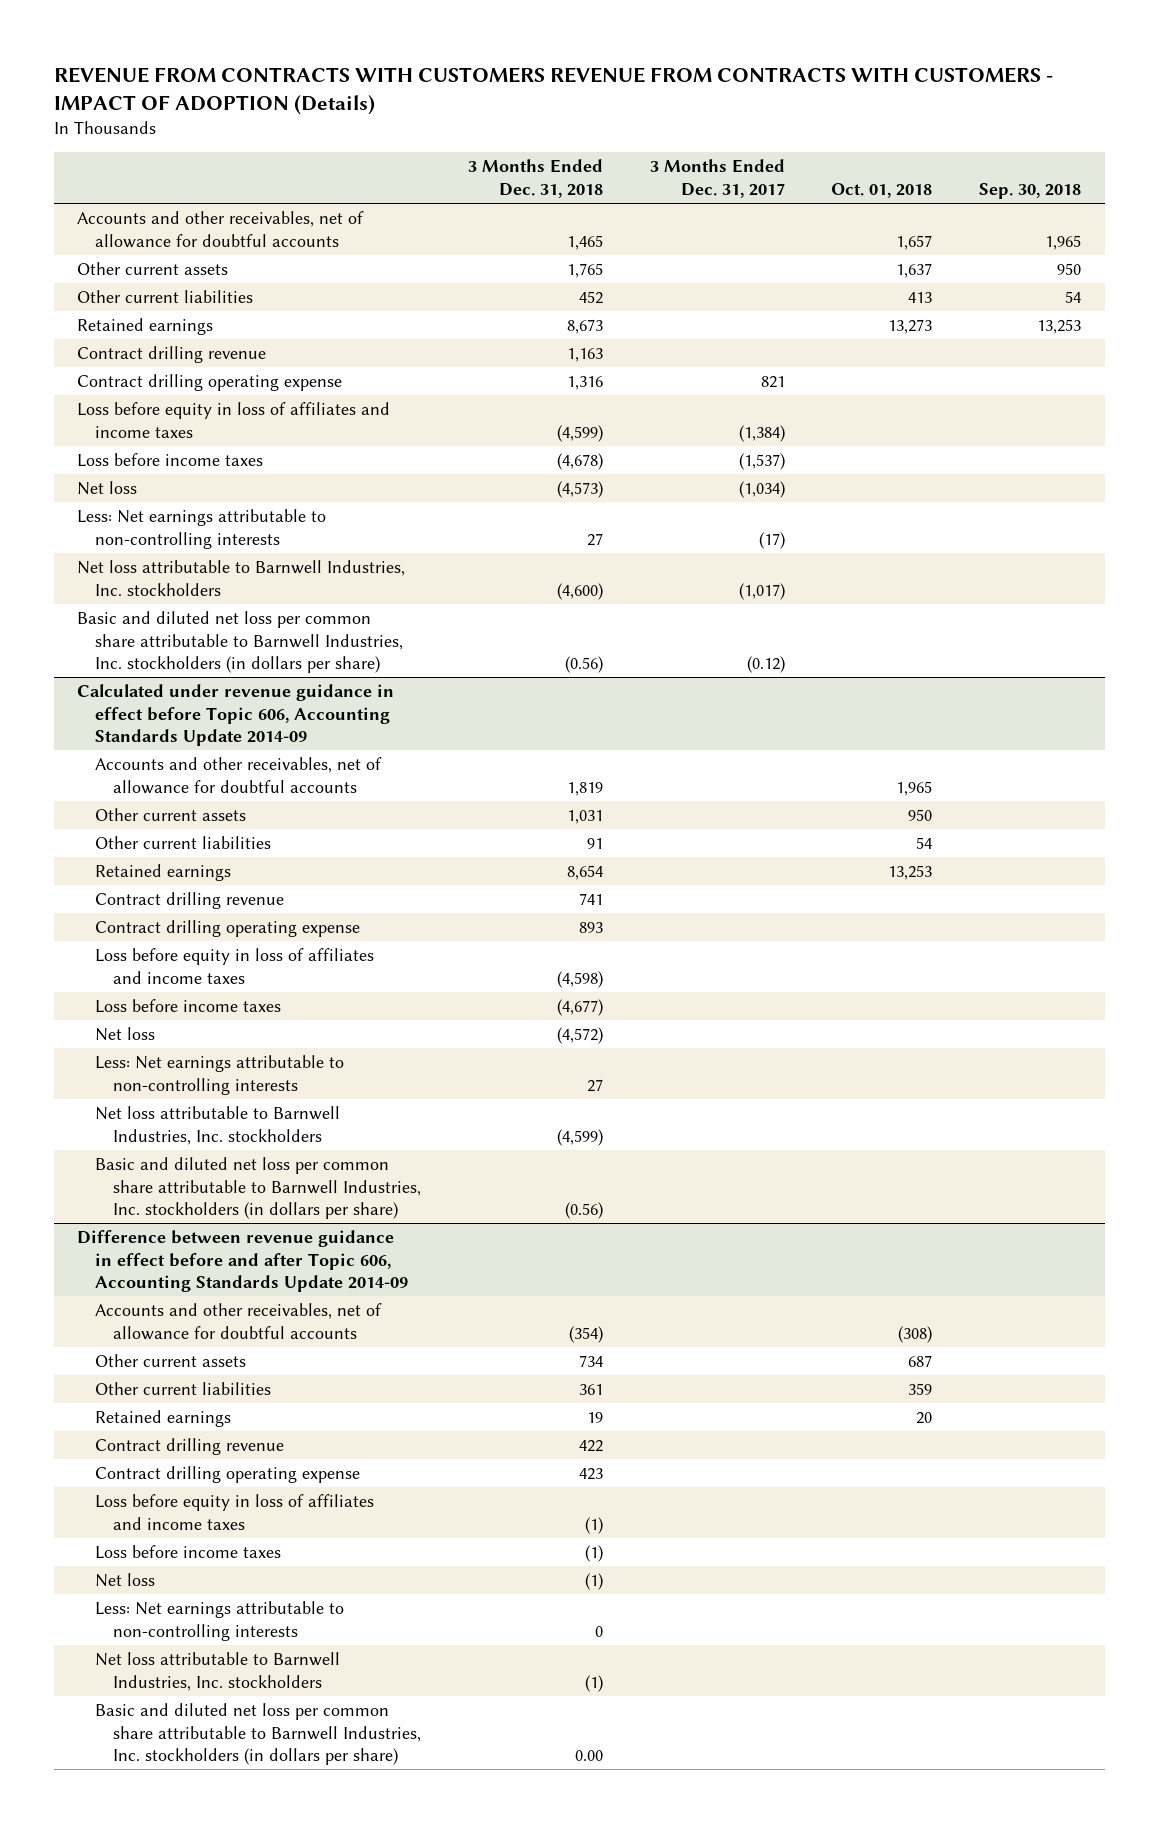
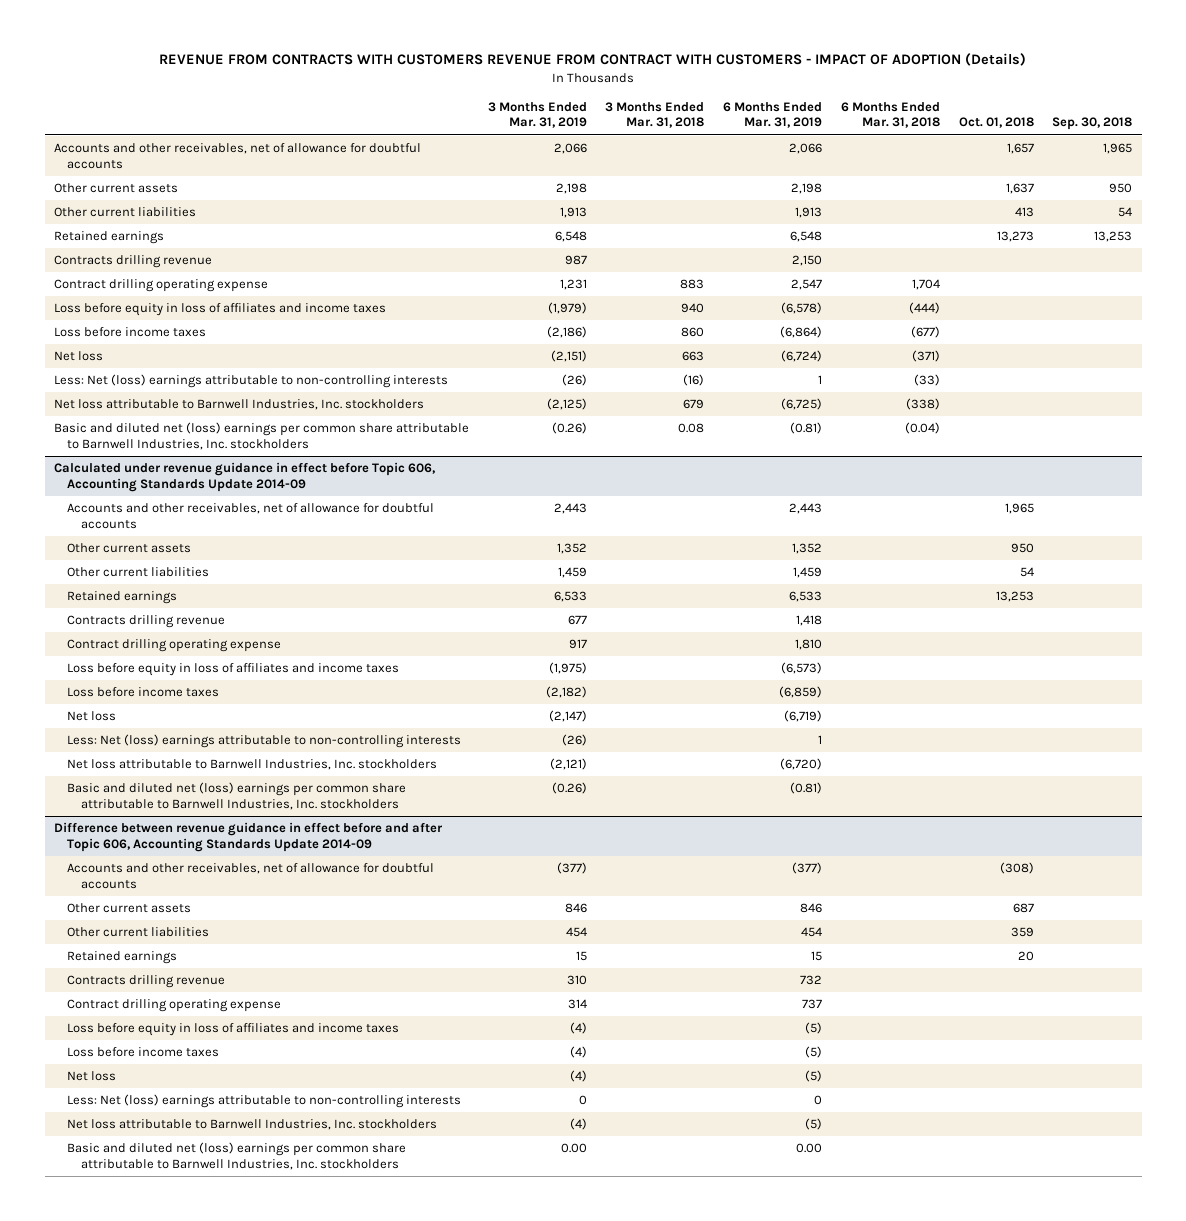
[53,66,1053,115] REVENUE FROM CONTRACTS WITH CUSTOMERS REVENUE FROM CONTRACTS WITH CUSTOMERS - IMPACT OF ADOPTION (Details) -> [159,53,1027,67] REVENUE FROM CONTRACTS WITH CUSTOMERS REVENUE FROM CONTRACT WITH CUSTOMERS - IMPACT OF ADOPTION (Details)
[467,159,603,198] 3 Months Ended Dec. 31, 2018 -> none
[649,159,785,198] 3 Months Ended Dec. 31, 2017 -> none
none -> [487,101,587,129] 3 Months Ended Mar. 31, 2019
none -> [605,101,705,129] 3 Months Ended Mar. 31, 2018
none -> [723,101,823,129] 6 Months Ended Mar. 31, 2019
none -> [840,101,940,129] 6 Months Ended Mar. 31, 2018
[76,346,266,364] Contract drilling revenue -> [53,255,212,269] Contracts drilling revenue
[76,509,326,549] Less: Net earnings attributable to non-controlling interests -> [53,374,448,389] Less: Net (loss) earnings attributable to non-controlling interests
[76,611,404,673] Basic and diluted net loss per common share attributable to Barnwell Industries, Inc. stockholders (in dollars per share) -> [53,422,469,450] Basic and diluted net (loss) earnings per common share attributable to Barnwell Industries, Inc. stockholders
[95,892,285,910] Contract drilling revenue -> [67,615,226,629] Contracts drilling revenue
[95,1055,345,1095] Less: Net earnings attributable to non-controlling interests -> [67,734,462,749] Less: Net (loss) earnings attributable to non-controlling interests
[95,1157,422,1219] Basic and diluted net loss per common share attributable to Barnwell Industries, Inc. stockholders (in dollars per share) -> [67,782,407,810] Basic and diluted net (loss) earnings per common share attributable to Barnwell Industries, Inc. stockholders
[95,1438,285,1456] Contract drilling revenue -> [67,975,226,989] Contracts drilling revenue
[95,1601,345,1641] Less: Net earnings attributable to non-controlling interests -> [67,1094,462,1109] Less: Net (loss) earnings attributable to non-controlling interests
[95,1703,422,1765] Basic and diluted net loss per common share attributable to Barnwell Industries, Inc. stockholders (in dollars per share) -> [67,1142,407,1170] Basic and diluted net (loss) earnings per common share attributable to Barnwell Industries, Inc. stockholders

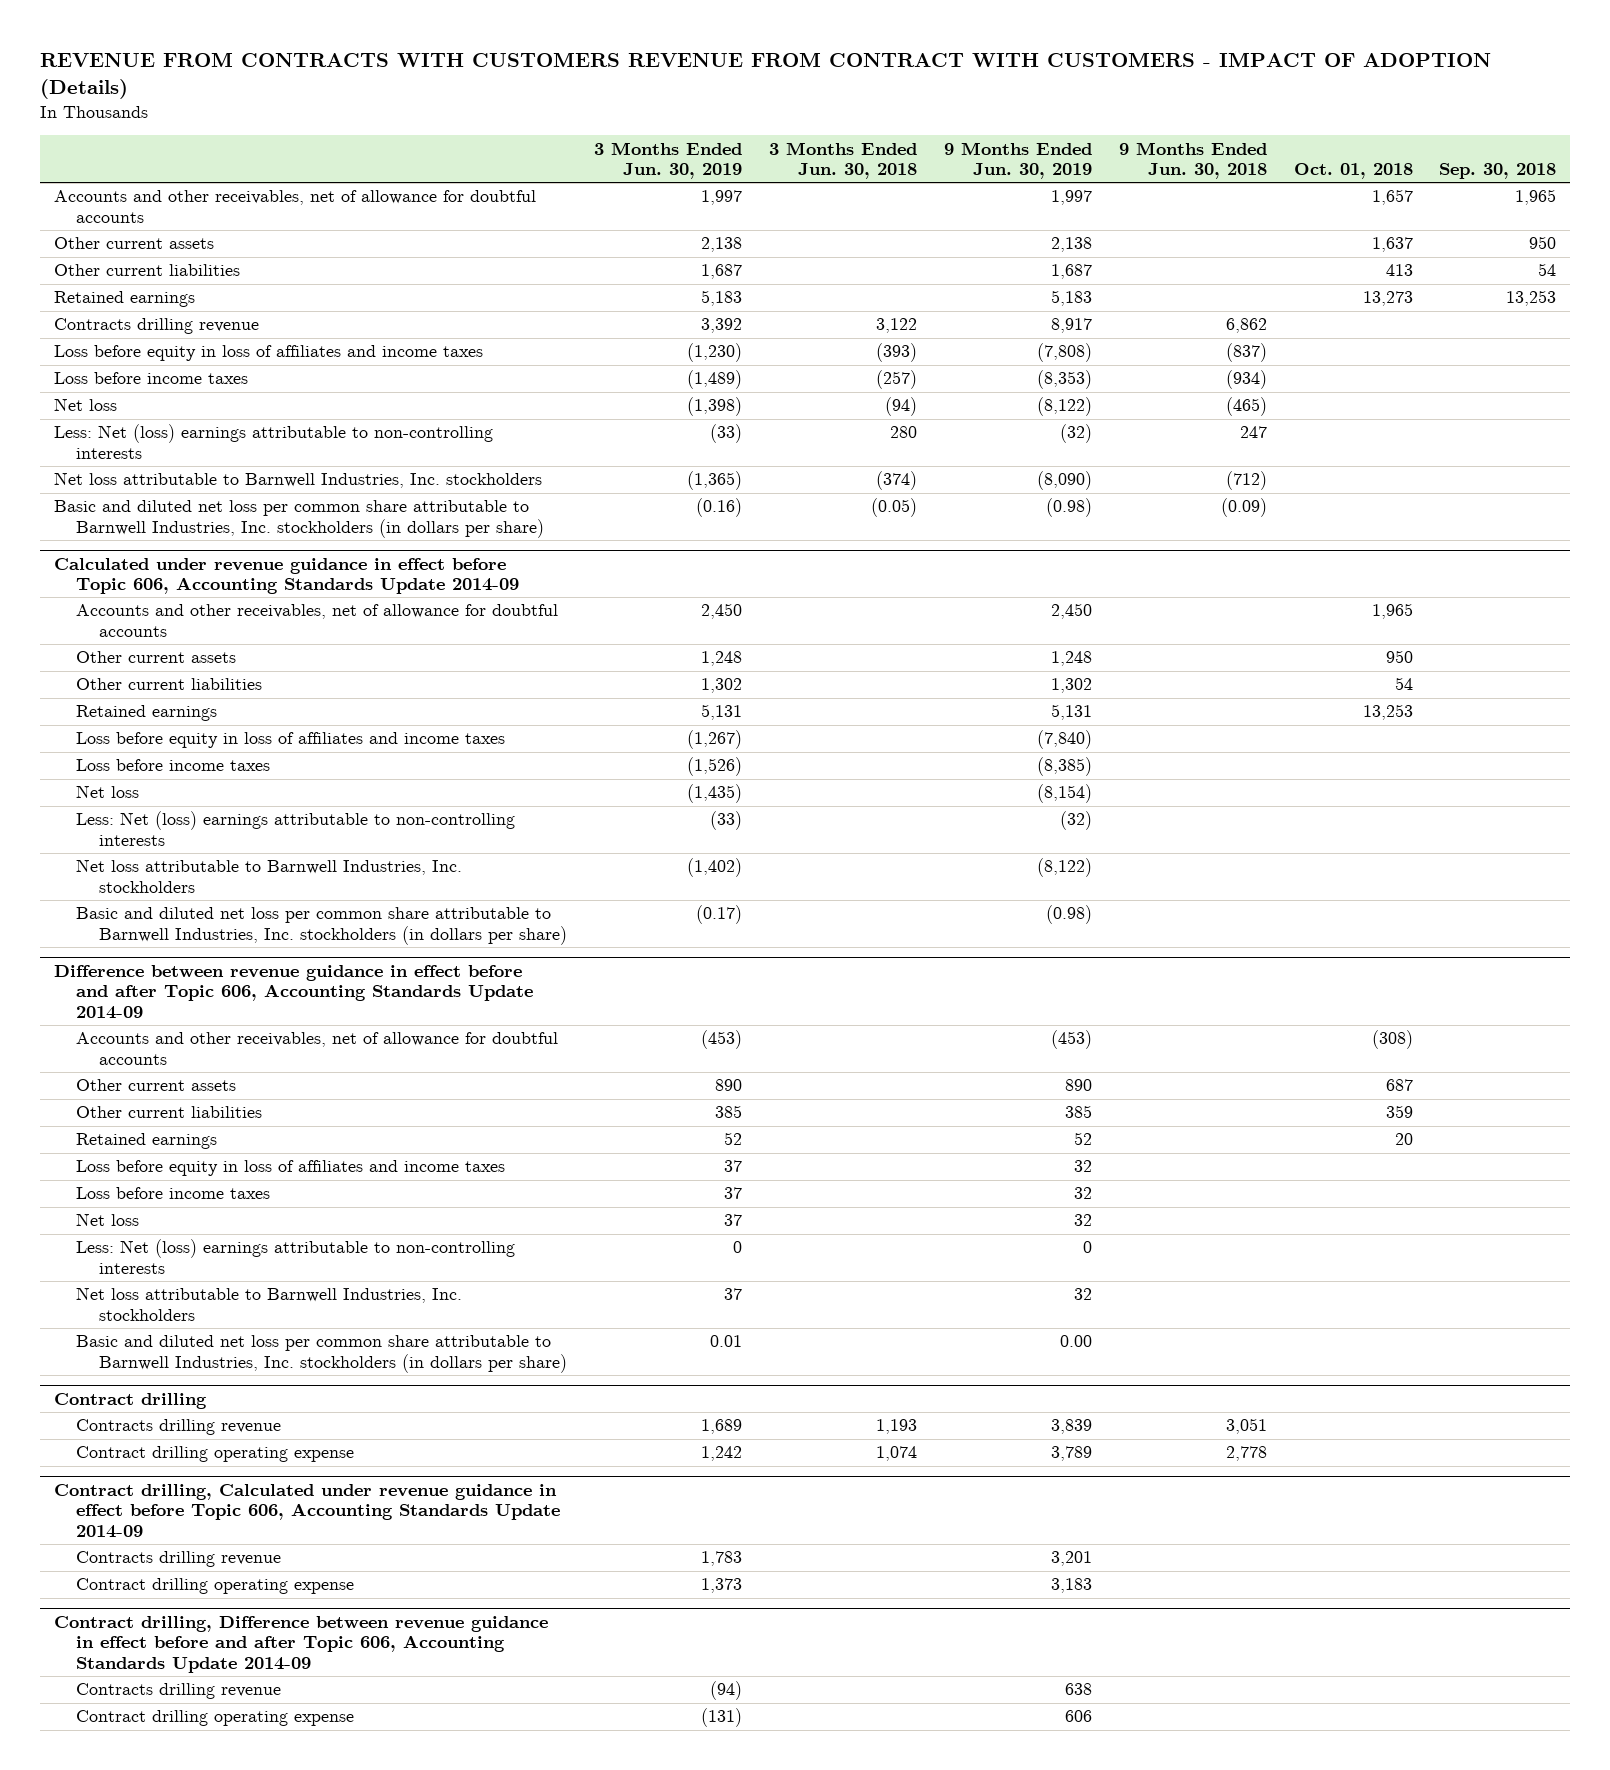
[487,101,587,129] 3 Months Ended Mar. 31, 2019 -> none
[605,101,705,129] 3 Months Ended Mar. 31, 2018 -> none
[723,101,823,129] 6 Months Ended Mar. 31, 2019 -> none
[840,101,940,129] 6 Months Ended Mar. 31, 2018 -> none
none -> [593,141,742,180] 3 Months Ended Jun. 30, 2019
none -> [768,141,917,180] 3 Months Ended Jun. 30, 2018
none -> [943,141,1092,180] 9 Months Ended Jun. 30, 2019
none -> [1118,141,1267,180] 9 Months Ended Jun. 30, 2018
[53,279,268,293] Contract drilling operating expense -> none
[53,422,469,450] Basic and diluted net (loss) earnings per common share attributable to Barnwell Industries, Inc. stockholders -> [53,500,545,538] Basic and diluted net loss per common share attributable to Barnwell Industries, Inc. stockholders (in dollars per share)
[67,615,226,629] Contracts drilling revenue -> none
[67,639,282,653] Contract drilling operating expense -> none
[67,782,407,810] Basic and diluted net (loss) earnings per common share attributable to Barnwell Industries, Inc. stockholders -> [76,907,567,945] Basic and diluted net loss per common share attributable to Barnwell Industries, Inc. stockholders (in dollars per share)
[67,975,226,989] Contracts drilling revenue -> none
[67,999,282,1013] Contract drilling operating expense -> none
[67,1142,407,1170] Basic and diluted net (loss) earnings per common share attributable to Barnwell Industries, Inc. stockholders -> [76,1335,567,1373] Basic and diluted net loss per common share attributable to Barnwell Industries, Inc. stockholders (in dollars per share)
none -> [53,1392,207,1409] Contract drilling
none -> [76,1419,282,1436] Contracts drilling revenue
none -> [76,1446,355,1463] Contract drilling operating expense
none -> [53,1483,561,1538] Contract drilling, Calculated under revenue guidance in effect before Topic 606, Accounting Standards Update 2014-09
none -> [76,1551,282,1568] Contracts drilling revenue
none -> [76,1578,355,1595] Contract drilling operating expense
none -> [53,1615,548,1673] Contract drilling, Difference between revenue guidance in effect before and after Topic 606, Accounting Standards Update 2014-09
none -> [76,1683,282,1700] Contracts drilling revenue
none -> [76,1710,355,1727] Contract drilling operating expense

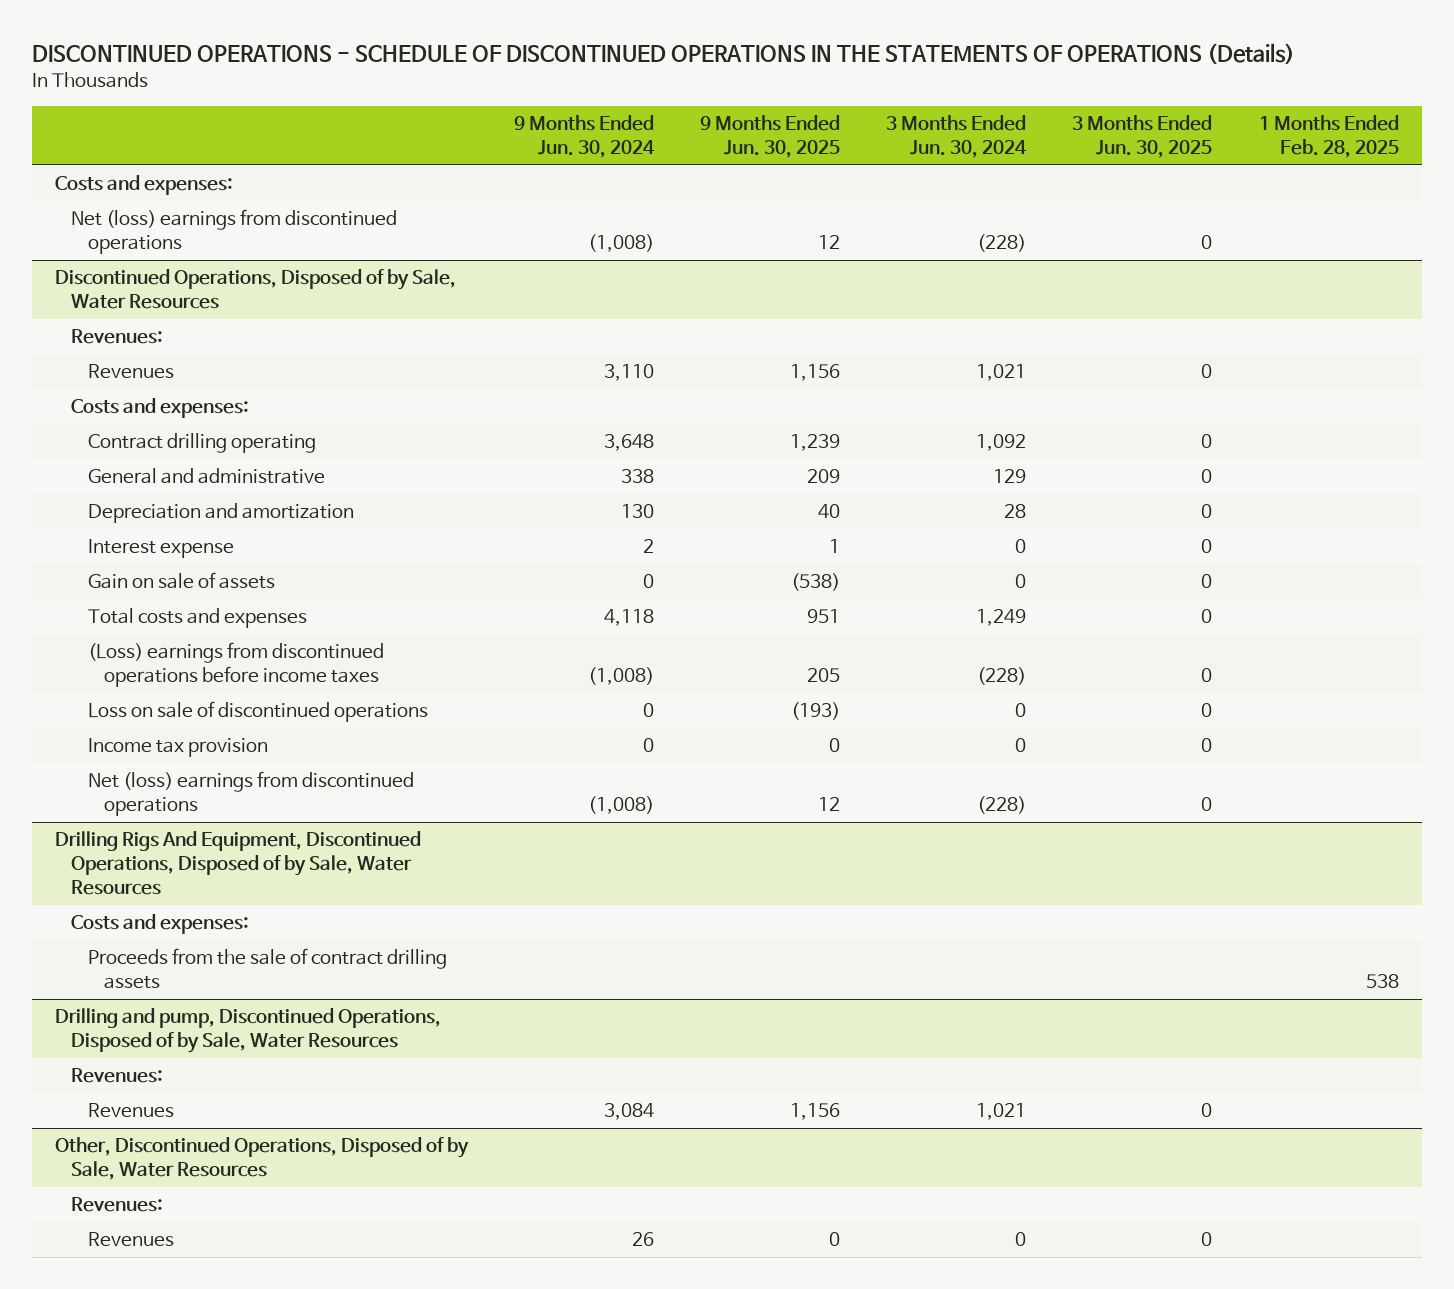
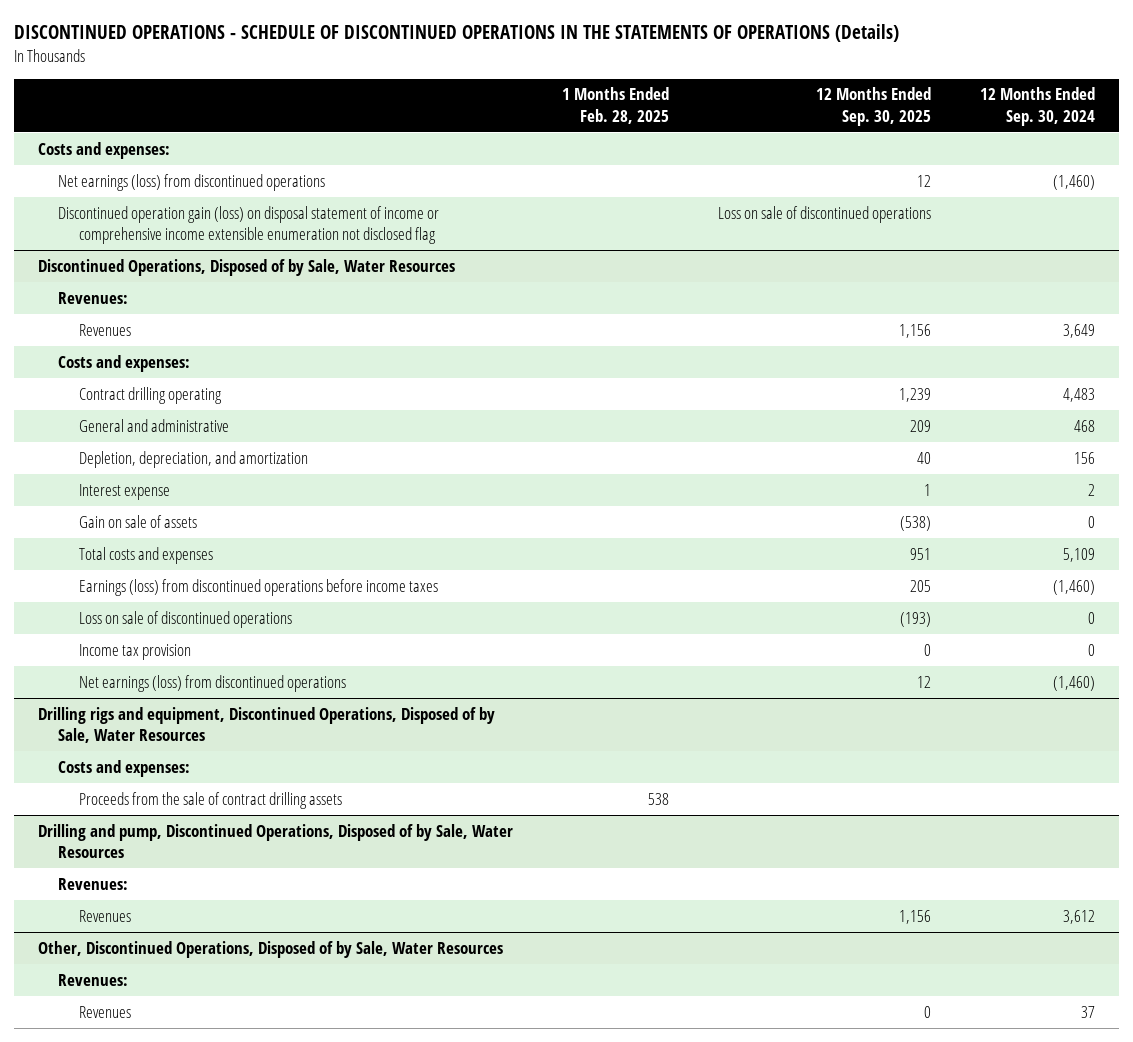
[514,115,656,159] 9 Months Ended Jun. 30, 2024 -> none
[700,115,841,159] 9 Months Ended Jun. 30, 2025 -> none
[886,115,1028,159] 3 Months Ended Jun. 30, 2024 -> none
[1072,115,1213,159] 3 Months Ended Jun. 30, 2025 -> none
none -> [815,87,931,126] 12 Months Ended Sep. 30, 2025
none -> [979,87,1095,126] 12 Months Ended Sep. 30, 2024
[71,209,398,255] Net (loss) earnings from discontinued operations -> [58,173,326,191] Net earnings (loss) from discontinued operations
none -> [58,205,440,245] Discontinued operation gain (loss) on disposal statement of income or comprehensive income extensible enumeration not disclosed flag
[87,503,354,524] Depreciation and amortization -> [78,450,308,468] Depletion, depreciation, and amortization
[87,642,384,688] (Loss) earnings from discontinued operations before income taxes -> [78,578,438,596] Earnings (loss) from discontinued operations before income taxes
[87,771,414,817] Net (loss) earnings from discontinued operations -> [78,674,346,692] Net earnings (loss) from discontinued operations
[55,831,422,896] Drilling Rigs And Equipment, Discontinued Operations, Disposed of by Sale, Water Resources -> [38,706,496,744] Drilling rigs and equipment, Discontinued Operations, Disposed of by Sale, Water Resources

